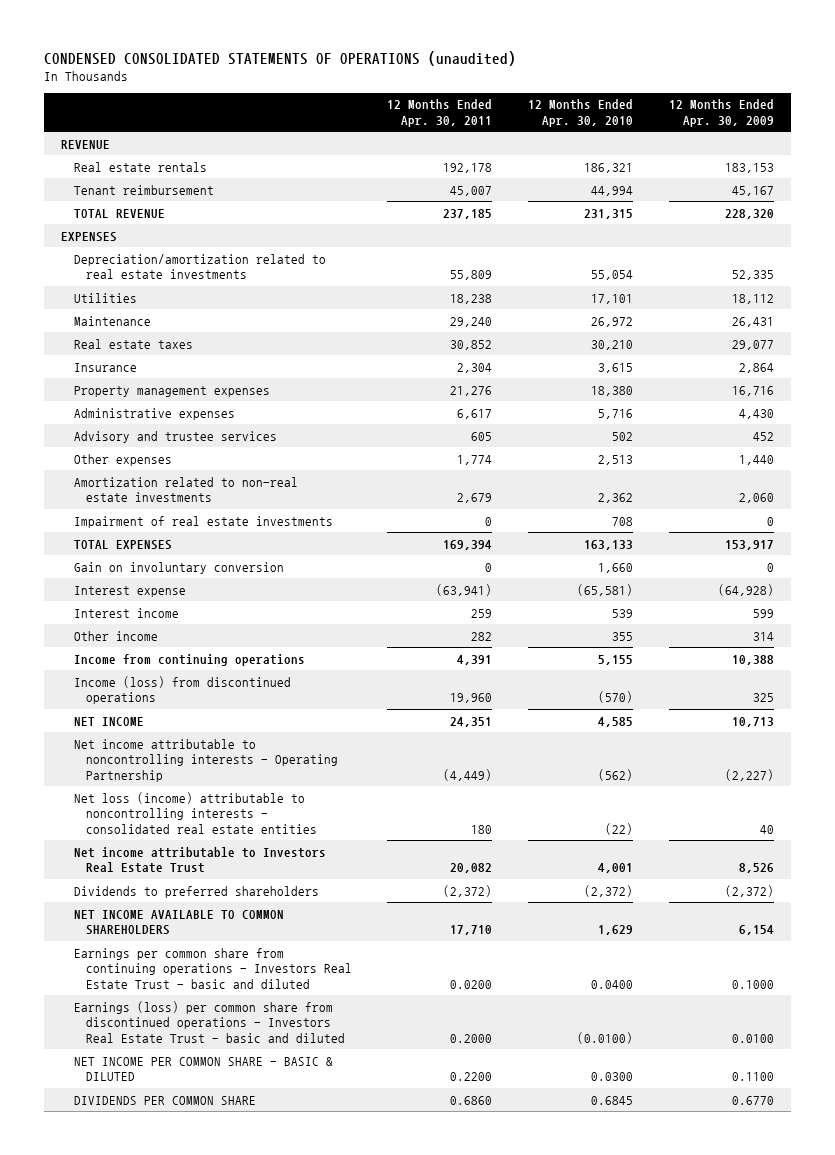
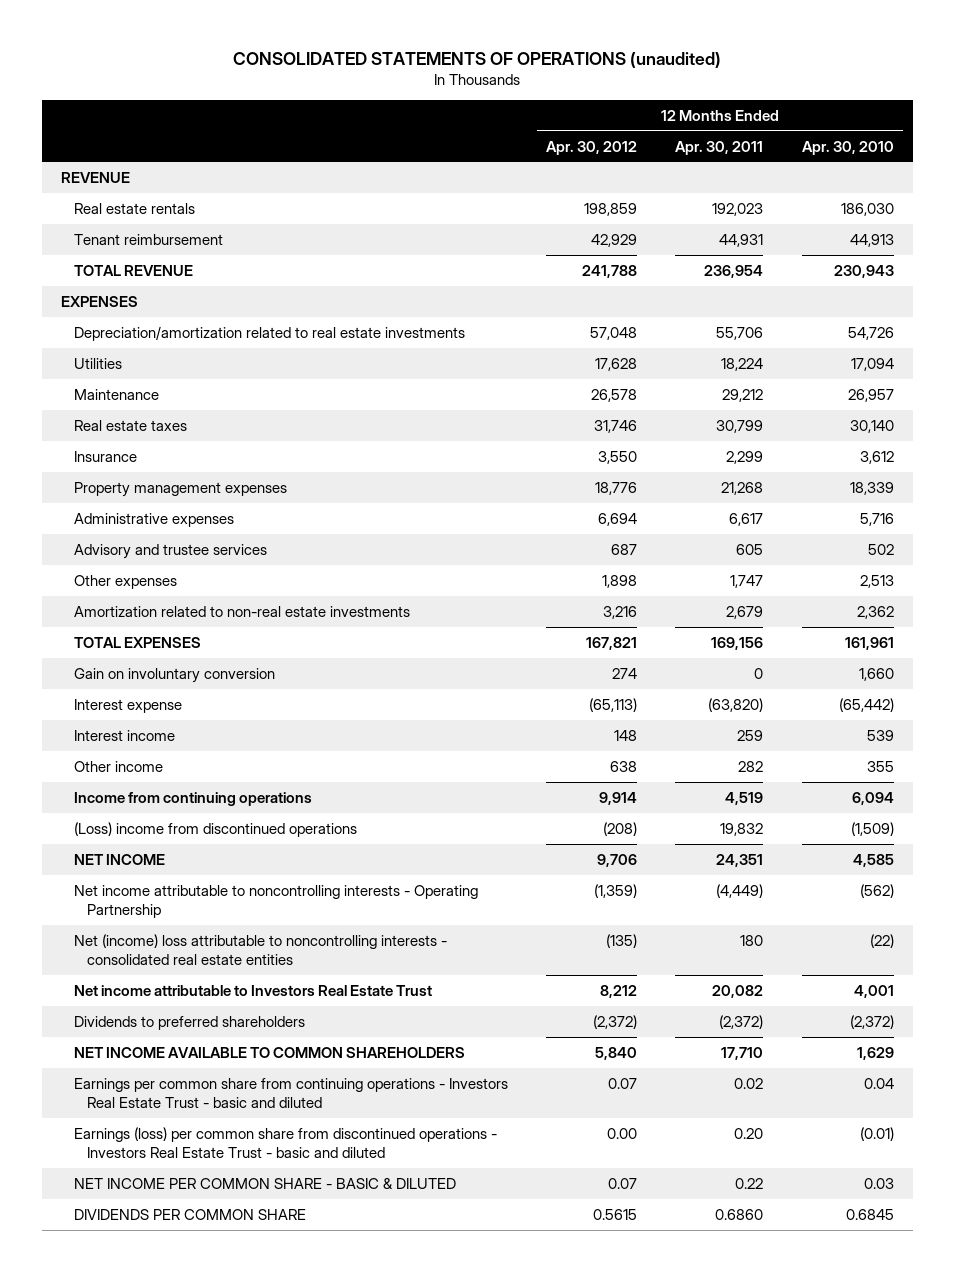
[43,51,516,67] CONDENSED CONSOLIDATED STATEMENTS OF OPERATIONS (unaudited) -> [233,51,722,68] CONSOLIDATED STATEMENTS OF OPERATIONS (unaudited)
[668,99,774,127] 12 Months Ended Apr. 30, 2009 -> none
none -> [546,140,638,155] Apr. 30, 2012
[443,162,493,173] 192,178 -> [712,202,764,216] 192,023
[584,162,634,173] 186,321 -> [840,202,894,216] 186,030
[450,185,493,196] 45,007 -> [719,233,764,247] 44,931
[591,185,634,196] 44,994 -> [849,233,894,247] 44,913
[443,208,493,219] 237,185 -> [704,264,764,278] 236,954
[584,208,634,219] 231,315 -> [833,264,894,278] 230,943
[450,270,493,281] 55,809 -> [716,326,764,340] 55,706
[591,270,634,281] 55,054 -> [847,326,894,340] 54,726
[450,293,493,304] 18,238 -> [721,357,764,371] 18,224
[591,293,634,304] 17,101 -> [850,357,894,371] 17,094
[450,316,493,327] 29,240 -> [722,388,764,402] 29,212
[591,316,634,327] 26,972 -> [847,388,894,402] 26,957
[450,339,493,350] 30,852 -> [716,419,764,433] 30,799
[591,339,634,350] 30,210 -> [849,419,894,433] 30,140
[457,362,493,373] 2,304 -> [726,450,764,464] 2,299
[598,362,634,373] 3,615 -> [859,450,894,464] 3,612
[450,385,493,396] 21,276 -> [721,481,764,495] 21,268
[591,385,634,396] 18,380 -> [849,481,894,495] 18,339
[457,454,493,465] 1,774 -> [730,574,764,588] 1,747
[73,515,333,528] Impairment of real estate investments -> none
[443,539,493,550] 169,394 -> [711,636,764,650] 169,156
[584,539,634,550] 163,133 -> [844,636,894,650] 161,961
[436,583,493,596] (63,941) -> [708,697,764,712] (63,820)
[577,583,634,596] (65,581) -> [838,697,894,712] (65,442)
[457,654,493,665] 4,391 -> [725,791,764,805] 4,519
[598,654,634,665] 5,155 -> [851,791,894,805] 6,094
[73,675,291,705] Income (loss) from discontinued operations -> [73,821,357,837] (Loss) income from discontinued operations
[450,693,493,704] 19,960 -> [720,822,764,836] 19,832
[598,691,634,704] (570) -> [850,821,894,836] (1,509)
[73,791,317,834] Net loss (income) attributable to noncontrolling interests - consolidated real estate entities -> [73,933,447,965] Net (income) loss attributable to noncontrolling interests - consolidated real estate entities
[450,979,493,989] 0.0200 -> [734,1077,764,1089] 0.02
[591,979,634,989] 0.0400 -> [863,1077,894,1089] 0.04
[450,1033,493,1043] 0.2000 -> [734,1127,764,1139] 0.20
[577,1031,634,1044] (0.0100) -> [859,1126,894,1141] (0.01)
[450,1072,493,1082] 0.2200 -> [735,1177,764,1189] 0.22
[591,1072,634,1082] 0.0300 -> [863,1177,894,1189] 0.03

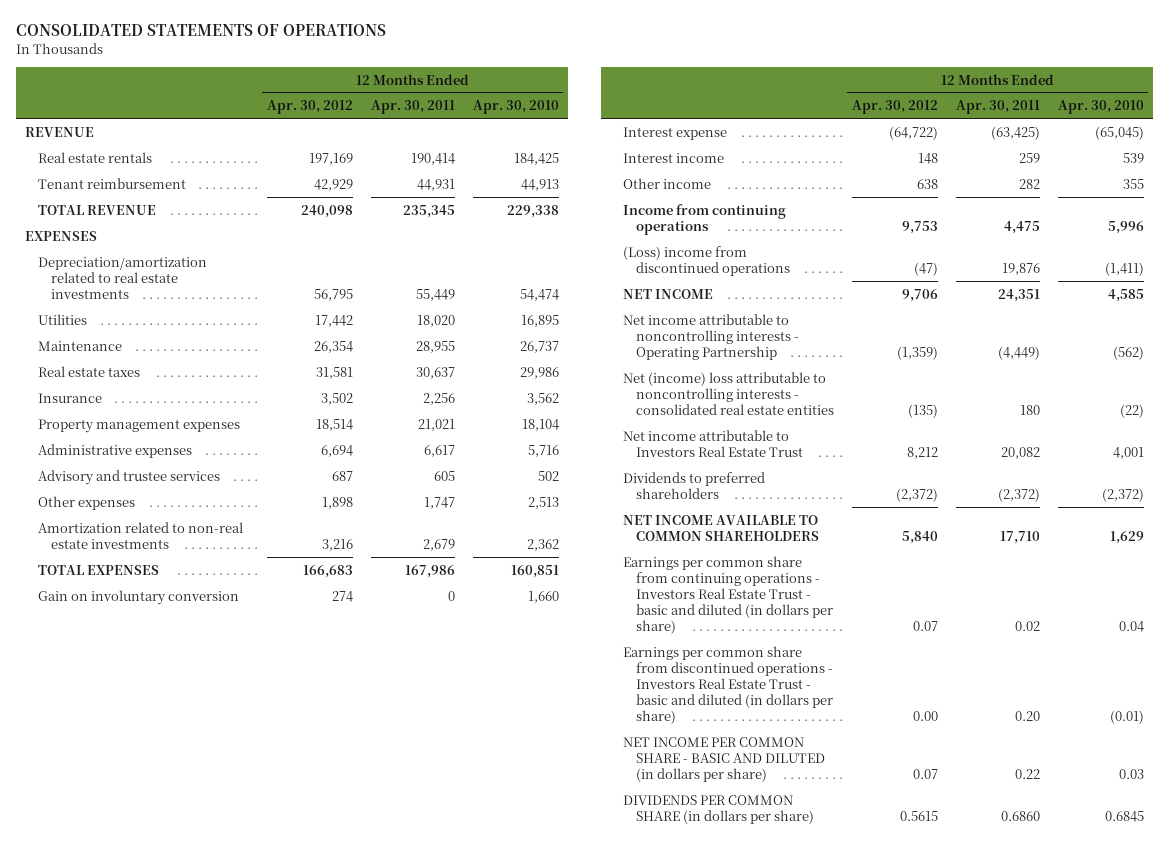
[233,51,722,68] CONSOLIDATED STATEMENTS OF OPERATIONS (unaudited) -> [15,24,386,37] CONSOLIDATED STATEMENTS OF OPERATIONS
[584,202,638,216] 198,859 -> [308,152,353,165] 197,169
[712,202,764,216] 192,023 -> [410,152,455,165] 190,414
[840,202,894,216] 186,030 -> [513,152,559,165] 184,425
[582,264,638,278] 241,788 -> [300,204,353,218] 240,098
[704,264,764,278] 236,954 -> [402,204,455,218] 235,345
[833,264,894,278] 230,943 -> [506,204,559,218] 229,338
[590,326,638,340] 57,048 -> [313,288,353,301] 56,795
[716,326,764,340] 55,706 -> [415,288,455,301] 55,449
[847,326,894,340] 54,726 -> [519,288,559,301] 54,474
[595,357,638,371] 17,628 -> [314,314,353,327] 17,442
[721,357,764,371] 18,224 -> [416,314,455,327] 18,020
[850,357,894,371] 17,094 -> [520,314,559,327] 16,895
[591,388,638,402] 26,578 -> [313,340,353,353] 26,354
[722,388,764,402] 29,212 -> [415,340,455,353] 28,955
[847,388,894,402] 26,957 -> [519,340,559,353] 26,737
[594,419,638,433] 31,746 -> [315,366,353,379] 31,581
[716,419,764,433] 30,799 -> [415,366,455,379] 30,637
[849,419,894,433] 30,140 -> [519,366,559,379] 29,986
[598,450,638,464] 3,550 -> [320,392,353,405] 3,502
[726,450,764,464] 2,299 -> [422,392,455,405] 2,256
[859,450,894,464] 3,612 -> [526,392,559,405] 3,562
[595,481,638,495] 18,776 -> [315,418,353,431] 18,514
[721,481,764,495] 21,268 -> [417,418,455,431] 21,021
[849,481,894,495] 18,339 -> [521,418,559,431] 18,104
[586,636,638,650] 167,821 -> [302,564,353,578] 166,683
[711,636,764,650] 169,156 -> [404,564,455,578] 167,986
[844,636,894,650] 161,961 -> [510,564,559,578] 160,851
[589,697,638,712] (65,113) -> [888,125,938,140] (64,722)
[708,697,764,712] (63,820) -> [990,125,1040,140] (63,425)
[838,697,894,712] (65,442) -> [1094,125,1144,140] (65,045)
[599,791,638,805] 9,914 -> [901,220,938,234] 9,753
[725,791,764,805] 4,519 -> [1003,220,1040,234] 4,475
[851,791,894,805] 6,094 -> [1107,220,1144,234] 5,996
[603,821,638,836] (208) -> [913,261,938,276] (47)
[720,822,764,836] 19,832 -> [1001,262,1040,275] 19,876
[850,821,894,836] (1,509) -> [1104,261,1144,276] (1,411)
[73,1077,508,1108] Earnings per common share from continuing operations - Investors Real Estate Trust - basic and diluted -> [622,555,834,635] Earnings per common share from continuing operations - Investors Real Estate Trust - basic and diluted (in dollars per share)
[73,1126,497,1158] Earnings (loss) per common share from discontinued operations - Investors Real Estate Trust - basic and diluted -> [622,645,834,725] Earnings per common share from discontinued operations - Investors Real Estate Trust - basic and diluted (in dollars per share)
[73,1177,456,1189] NET INCOME PER COMMON SHARE - BASIC & DILUTED -> [622,736,826,782] NET INCOME PER COMMON SHARE - BASIC AND DILUTED (in dollars per share)
[73,1208,306,1220] DIVIDENDS PER COMMON SHARE -> [622,794,815,824] DIVIDENDS PER COMMON SHARE (in dollars per share)

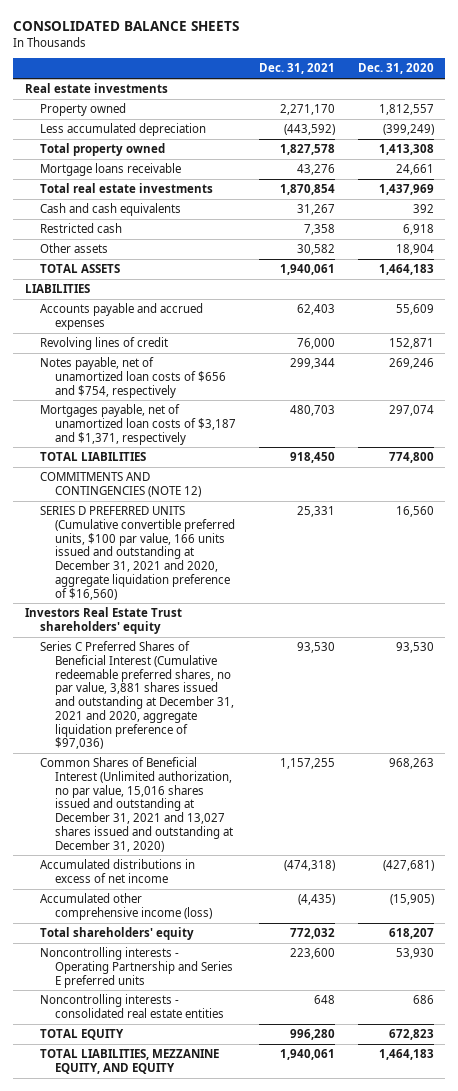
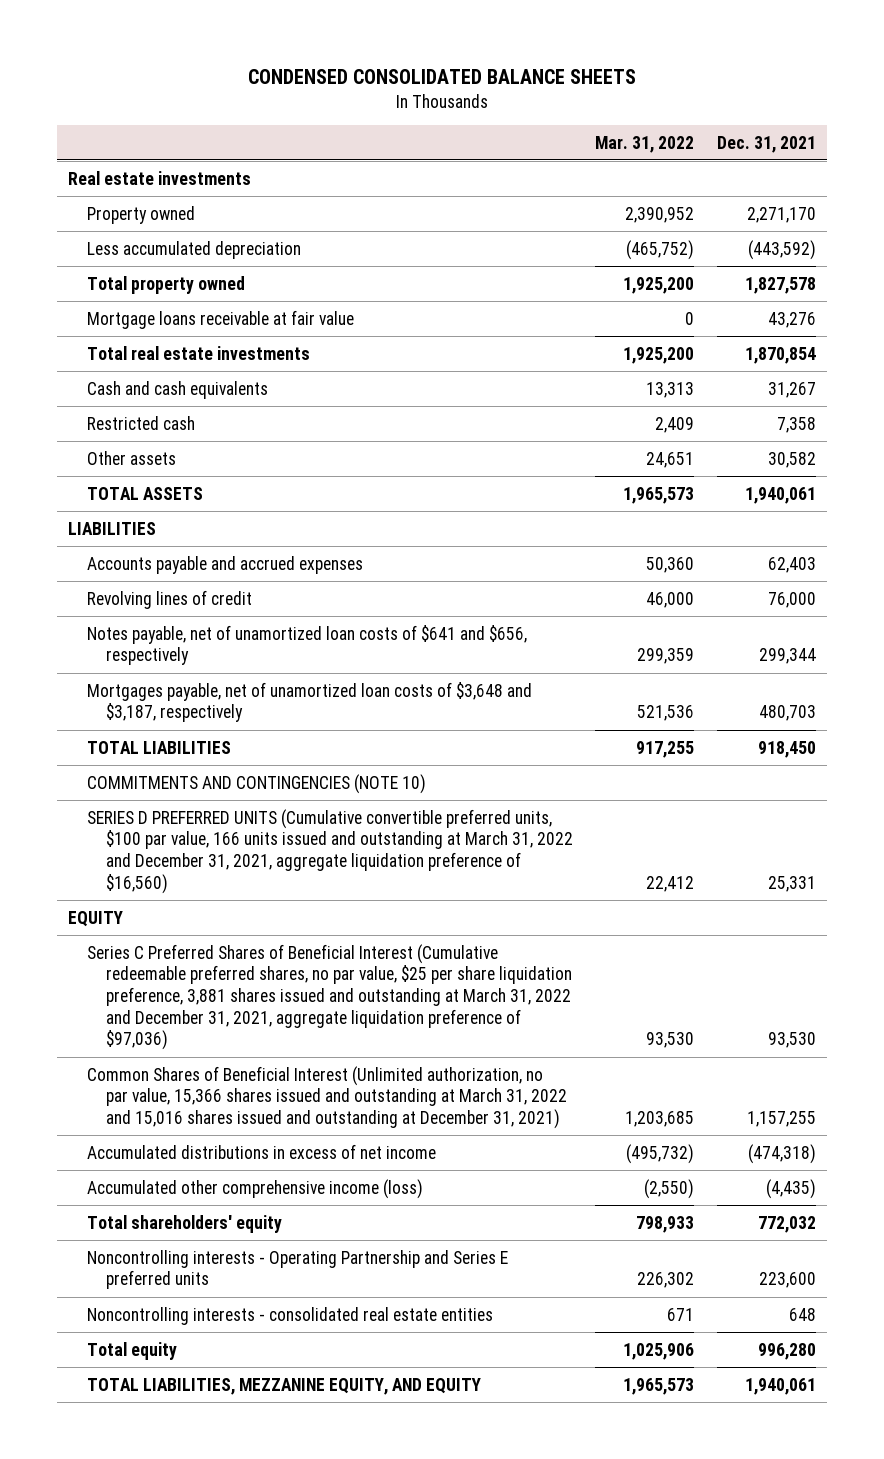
[13,21,240,32] CONSOLIDATED BALANCE SHEETS -> [248,69,637,85] CONDENSED CONSOLIDATED BALANCE SHEETS
[357,63,434,75] Dec. 31, 2020 -> none
none -> [595,135,695,153] Mar. 31, 2022
[39,163,181,177] Mortgage loans receivable -> [87,309,355,329] Mortgage loans receivable at fair value
[39,357,227,398] Notes payable, net of unamortized loan costs of $656 and $754, respectively -> [87,624,528,666] Notes payable, net of unamortized loan costs of $641 and $656, respectively
[39,404,237,445] Mortgages payable, net of unamortized loan costs of $3,187 and $1,371, respectively -> [87,681,533,723] Mortgages payable, net of unamortized loan costs of $3,648 and $3,187, respectively
[24,607,182,634] Investors Real Estate Trust shareholders' equity -> none
[39,472,202,497] COMMITMENTS AND CONTINGENCIES (NOTE 12) -> [87,773,427,794] COMMITMENTS AND CONTINGENCIES (NOTE 10)
[39,506,236,600] SERIES D PREFERRED UNITS (Cumulative convertible preferred units, $100 par value, 166 units issued and outstanding at December 31, 2021 and 2020, aggregate liquidation preference of $16,560) -> [87,808,573,894] SERIES D PREFERRED UNITS (Cumulative convertible preferred units, $100 par value, 166 units issued and outstanding at March 31, 2022 and December 31, 2021, aggregate liquidation preference of $16,560)
none -> [68,910,124,927] EQUITY
[39,641,235,750] Series C Preferred Shares of Beneficial Interest (Cumulative redeemable preferred shares, no par value, 3,881 shares issued and outstanding at December 31, 2021 and 2020, aggregate liquidation preference of $97,036) -> [87,943,572,1051] Series C Preferred Shares of Beneficial Interest (Cumulative redeemable preferred shares, no par value, $25 per share liquidation preference, 3,881 shares issued and outstanding at March 31, 2022 and December 31, 2021, aggregate liquidation preference of $97,036)
[39,757,234,852] Common Shares of Beneficial Interest (Unlimited authorization, no par value, 15,016 shares issued and outstanding at December 31, 2021 and 13,027 shares issued and outstanding at December 31, 2020) -> [87,1065,567,1129] Common Shares of Beneficial Interest (Unlimited authorization, no par value, 15,366 shares issued and outstanding at March 31, 2022 and 15,016 shares issued and outstanding at December 31, 2021)
[39,1029,124,1041] TOTAL EQUITY -> [87,1341,178,1360] Total equity

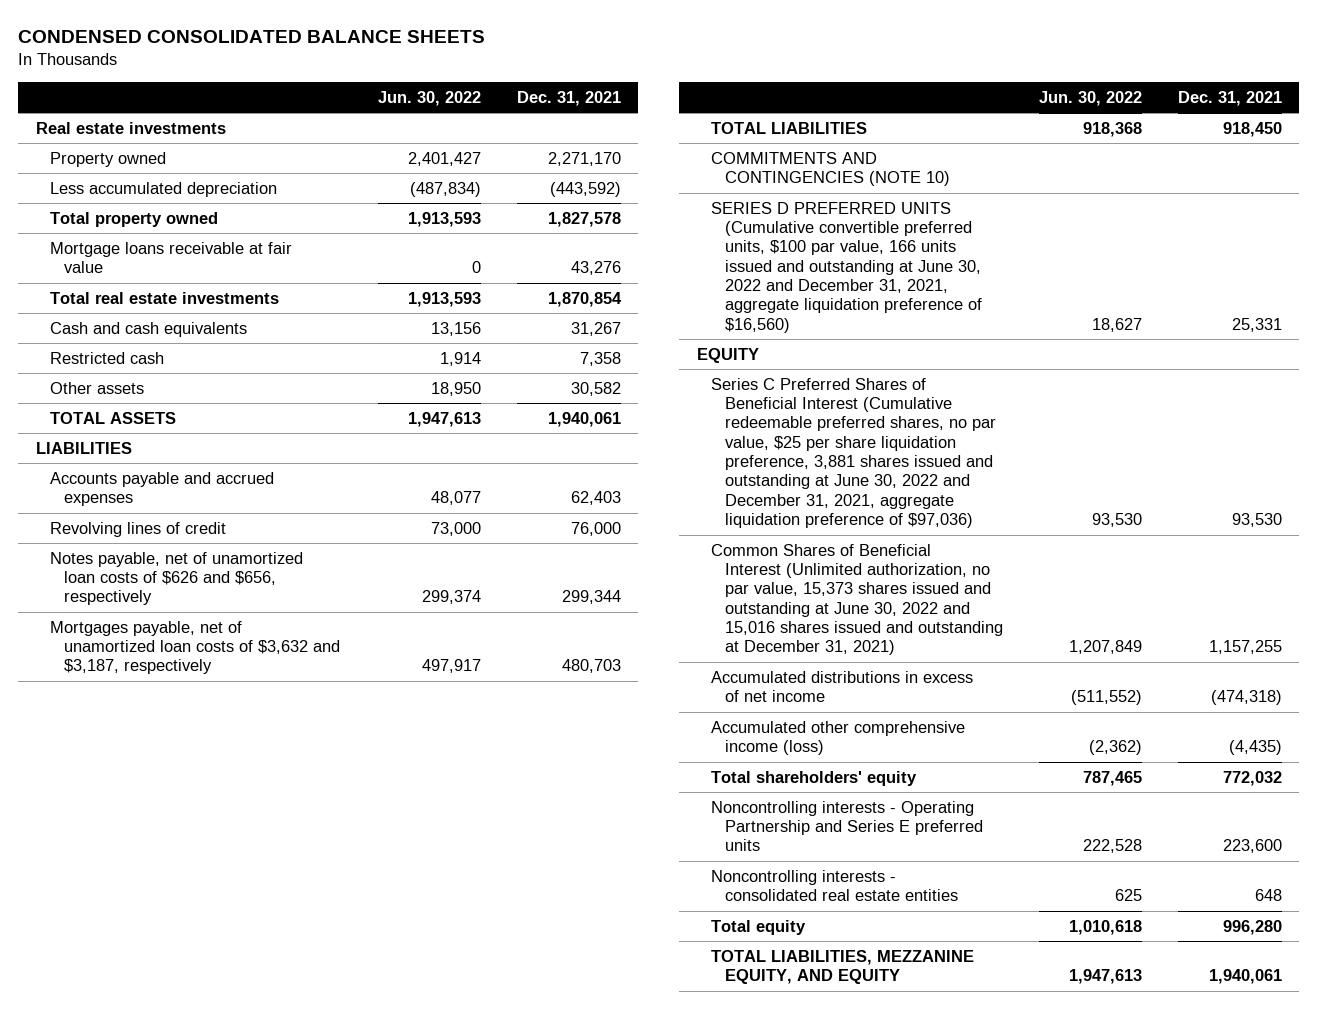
[595,135,695,153] Mar. 31, 2022 -> none
none -> [377,90,481,106] Jun. 30, 2022
[87,624,528,666] Notes payable, net of unamortized loan costs of $641 and $656, respectively -> [50,551,304,606] Notes payable, net of unamortized loan costs of $626 and $656, respectively
[87,681,533,723] Mortgages payable, net of unamortized loan costs of $3,648 and $3,187, respectively -> [50,620,341,675] Mortgages payable, net of unamortized loan costs of $3,632 and $3,187, respectively
[87,808,573,894] SERIES D PREFERRED UNITS (Cumulative convertible preferred units, $100 par value, 166 units issued and outstanding at March 31, 2022 and December 31, 2021, aggregate liquidation preference of $16,560) -> [711,201,983,333] SERIES D PREFERRED UNITS (Cumulative convertible preferred units, $100 par value, 166 units issued and outstanding at June 30, 2022 and December 31, 2021, aggregate liquidation preference of $16,560)
[87,943,572,1051] Series C Preferred Shares of Beneficial Interest (Cumulative redeemable preferred shares, no par value, $25 per share liquidation preference, 3,881 shares issued and outstanding at March 31, 2022 and December 31, 2021, aggregate liquidation preference of $97,036) -> [711,377,997,529] Series C Preferred Shares of Beneficial Interest (Cumulative redeemable preferred shares, no par value, $25 per share liquidation preference, 3,881 shares issued and outstanding at June 30, 2022 and December 31, 2021, aggregate liquidation preference of $97,036)
[87,1065,567,1129] Common Shares of Beneficial Interest (Unlimited authorization, no par value, 15,366 shares issued and outstanding at March 31, 2022 and 15,016 shares issued and outstanding at December 31, 2021) -> [711,543,1004,656] Common Shares of Beneficial Interest (Unlimited authorization, no par value, 15,373 shares issued and outstanding at June 30, 2022 and 15,016 shares issued and outstanding at December 31, 2021)

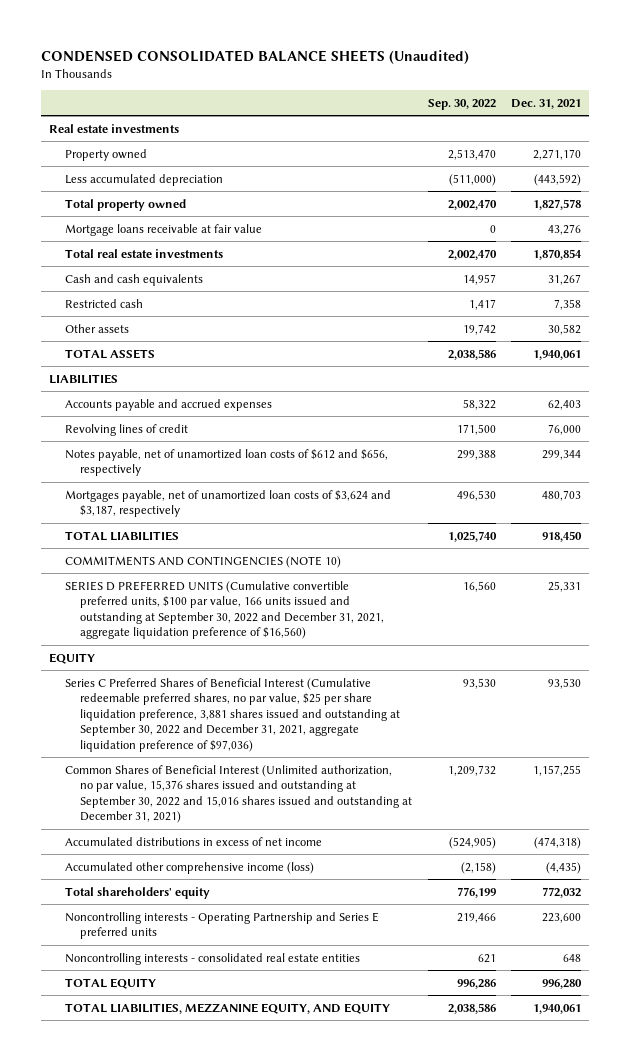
[18,30,486,44] CONDENSED CONSOLIDATED BALANCE SHEETS -> [41,49,470,64] CONDENSED CONSOLIDATED BALANCE SHEETS (Unaudited)
[377,90,481,106] Jun. 30, 2022 -> none
none -> [427,98,496,110] Sep. 30, 2022
[50,551,304,606] Notes payable, net of unamortized loan costs of $626 and $656, respectively -> [64,448,388,477] Notes payable, net of unamortized loan costs of $612 and $656, respectively
[50,620,341,675] Mortgages payable, net of unamortized loan costs of $3,632 and $3,187, respectively -> [64,489,391,518] Mortgages payable, net of unamortized loan costs of $3,624 and $3,187, respectively
[711,201,983,333] SERIES D PREFERRED UNITS (Cumulative convertible preferred units, $100 par value, 166 units issued and outstanding at June 30, 2022 and December 31, 2021, aggregate liquidation preference of $16,560) -> [64,580,385,640] SERIES D PREFERRED UNITS (Cumulative convertible preferred units, $100 par value, 166 units issued and outstanding at September 30, 2022 and December 31, 2021, aggregate liquidation preference of $16,560)
[711,377,997,529] Series C Preferred Shares of Beneficial Interest (Cumulative redeemable preferred shares, no par value, $25 per share liquidation preference, 3,881 shares issued and outstanding at June 30, 2022 and December 31, 2021, aggregate liquidation preference of $97,036) -> [64,677,401,752] Series C Preferred Shares of Beneficial Interest (Cumulative redeemable preferred shares, no par value, $25 per share liquidation preference, 3,881 shares issued and outstanding at September 30, 2022 and December 31, 2021, aggregate liquidation preference of $97,036)
[711,543,1004,656] Common Shares of Beneficial Interest (Unlimited authorization, no par value, 15,373 shares issued and outstanding at June 30, 2022 and 15,016 shares issued and outstanding at December 31, 2021) -> [64,764,413,824] Common Shares of Beneficial Interest (Unlimited authorization, no par value, 15,376 shares issued and outstanding at September 30, 2022 and 15,016 shares issued and outstanding at December 31, 2021)
[711,919,807,935] Total equity -> [64,977,156,989] TOTAL EQUITY

